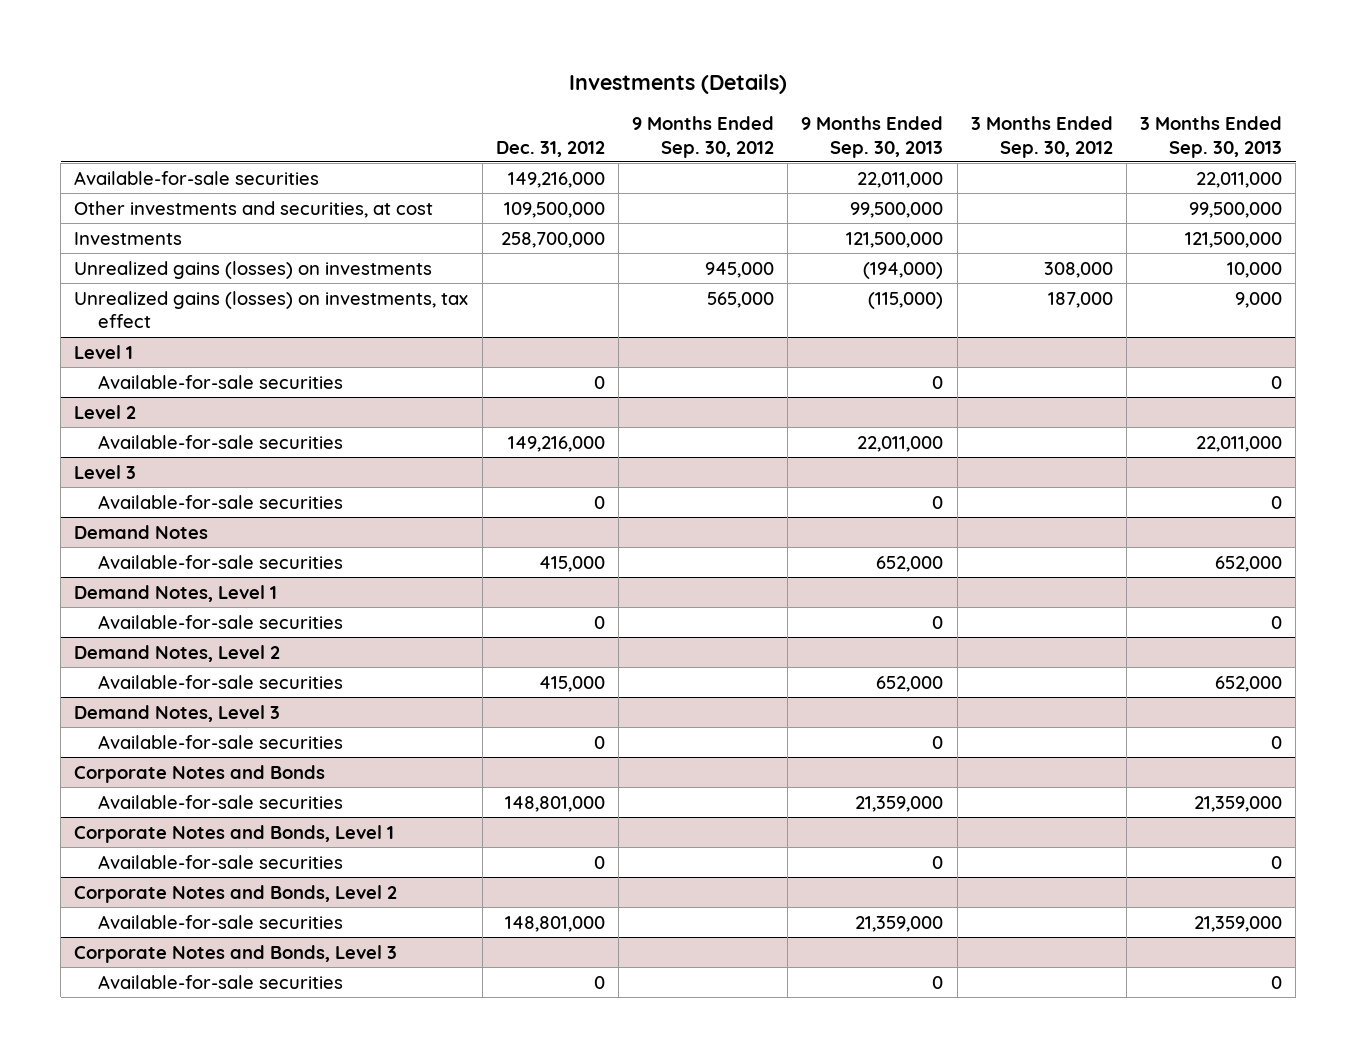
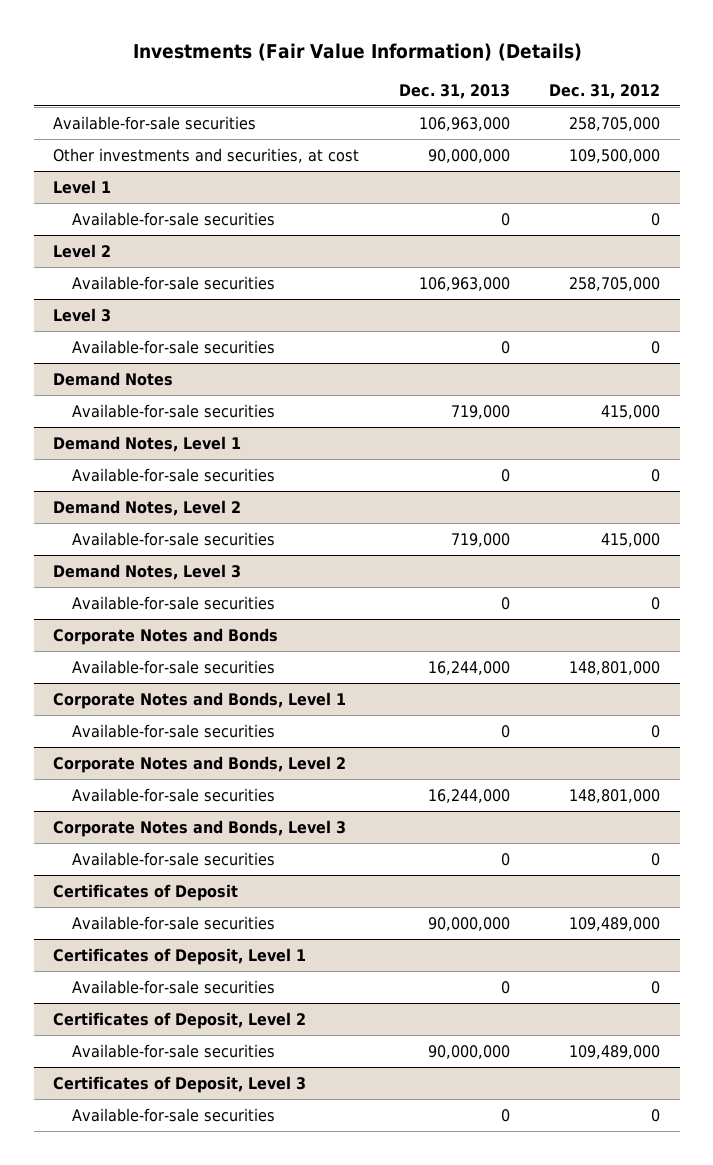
[569,73,788,94] Investments (Details) -> [132,43,582,62] Investments (Fair Value Information) (Details)
[632,115,775,158] 9 Months Ended Sep. 30, 2012 -> none
[801,115,944,158] 9 Months Ended Sep. 30, 2013 -> none
[970,115,1113,158] 3 Months Ended Sep. 30, 2012 -> none
[1139,115,1282,158] 3 Months Ended Sep. 30, 2013 -> none
none -> [398,83,510,99] Dec. 31, 2013
[507,171,605,188] 149,216,000 -> [569,116,661,131] 258,705,000
[74,231,183,245] Investments -> none
[74,260,433,279] Unrealized gains (losses) on investments -> none
[74,290,469,329] Unrealized gains (losses) on investments, tax effect -> none
[507,435,605,452] 149,216,000 -> [569,276,661,291] 258,705,000
none -> [53,883,239,901] Certificates of Deposit
none -> [72,915,276,930] Available-for-sale securities
none -> [53,947,307,965] Certificates of Deposit, Level 1
none -> [72,979,276,994] Available-for-sale securities
none -> [53,1011,307,1029] Certificates of Deposit, Level 2
none -> [72,1043,276,1058] Available-for-sale securities
none -> [53,1075,307,1093] Certificates of Deposit, Level 3
none -> [72,1107,276,1122] Available-for-sale securities

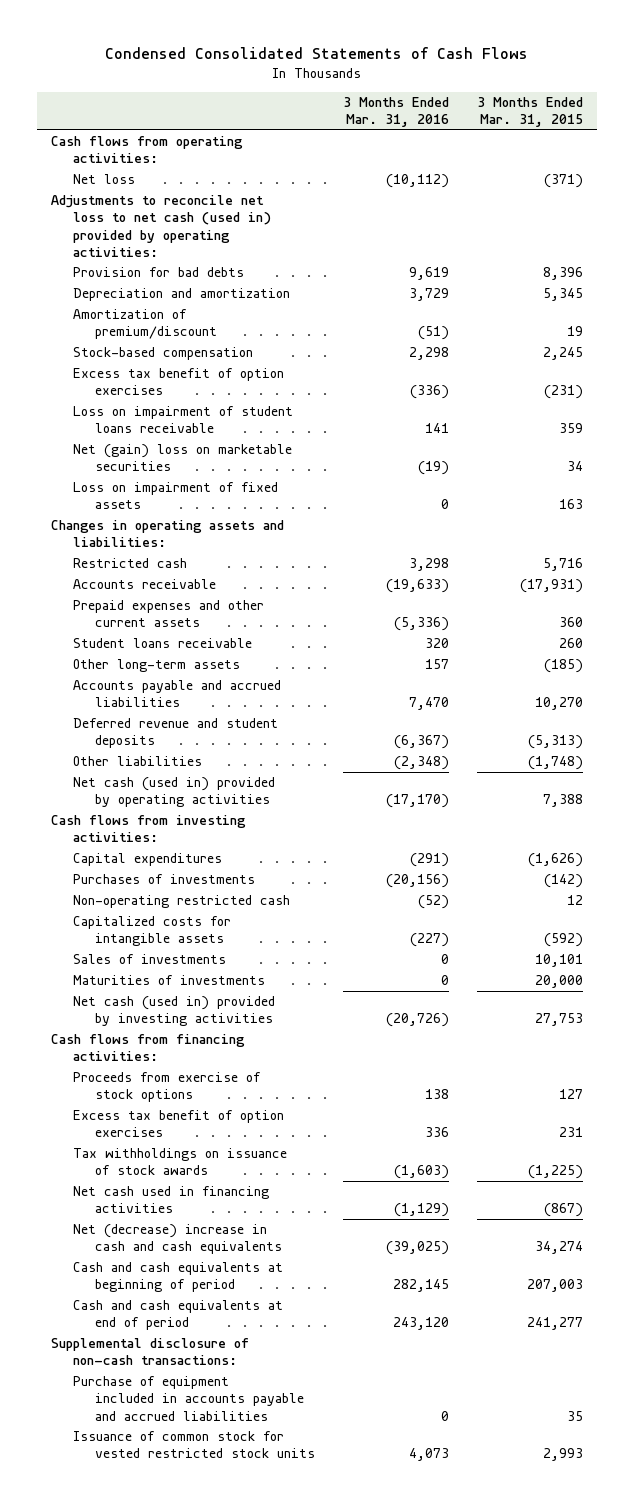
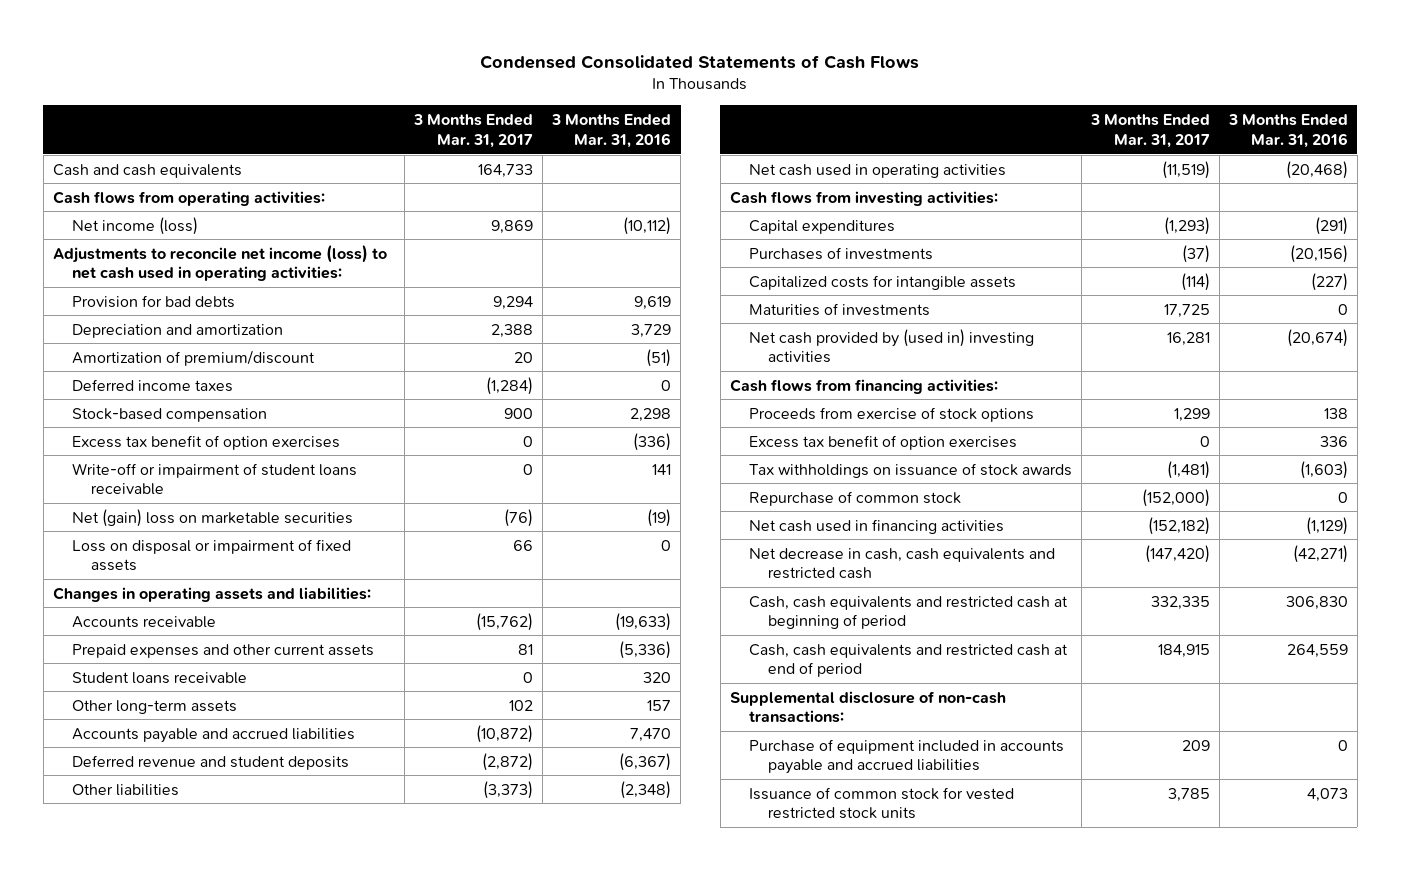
[476,97,583,128] 3 Months Ended Mar. 31, 2015 -> none
none -> [413,113,534,148] 3 Months Ended Mar. 31, 2017
none -> [52,163,242,178] Cash and cash equivalents
[72,174,135,185] Net loss -> [72,216,199,235] Net income (loss)
[51,195,271,257] Adjustments to reconcile net loss to net cash (used in) provided by operating activities: -> [52,244,387,282] Adjustments to reconcile net income (loss) to net cash used in operating activities:
none -> [72,378,234,392] Deferred income taxes
[72,406,293,434] Loss on impairment of student loans receivable -> [72,462,358,496] Write-off or impairment of student loans receivable
[72,482,278,510] Loss on impairment of fixed assets -> [72,538,352,572] Loss on disposal or impairment of fixed assets
[72,558,187,569] Restricted cash -> none
[72,777,275,808] Net cash (used in) provided by operating activities -> [748,163,1006,178] Net cash used in operating activities
[385,794,449,809] (17,170) -> [1285,160,1348,179] (20,468)
[72,895,290,909] Non-operating restricted cash -> none
[72,954,226,965] Sales of investments -> none
[72,996,275,1027] Net cash (used in) provided by investing activities -> [748,328,1034,364] Net cash provided by (used in) investing activities
[385,1013,449,1028] (20,726) -> [1286,328,1348,347] (20,674)
none -> [748,490,961,506] Repurchase of common stock
[72,1224,282,1255] Net (decrease) increase in cash and cash equivalents -> [748,547,1055,580] Net decrease in cash, cash equivalents and restricted cash
[385,1241,449,1256] (39,025) -> [1292,544,1348,563] (42,271)
[72,1262,283,1293] Cash and cash equivalents at beginning of period -> [748,595,1068,630] Cash, cash equivalents and restricted cash at beginning of period
[392,1279,449,1293] 282,145 -> [1285,595,1348,610] 306,830
[72,1300,283,1331] Cash and cash equivalents at end of period -> [748,643,1068,678] Cash, cash equivalents and restricted cash at end of period
[392,1317,449,1331] 243,120 -> [1286,643,1348,658] 264,559

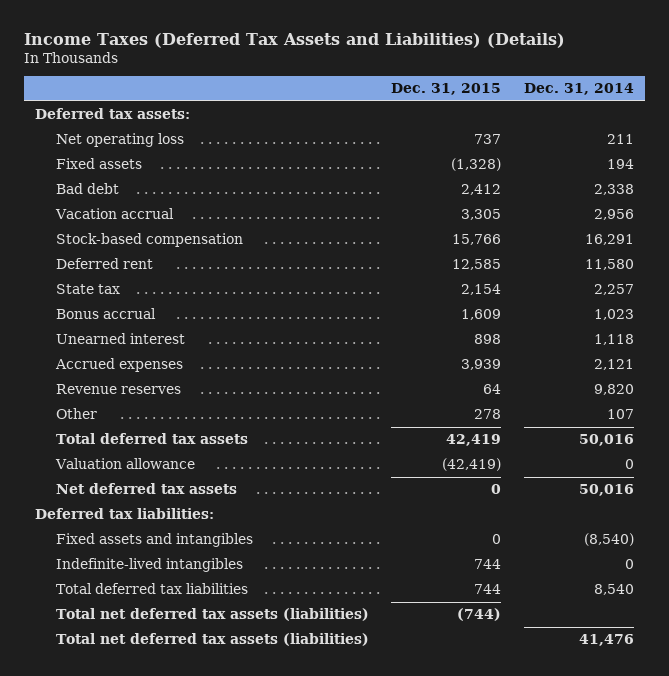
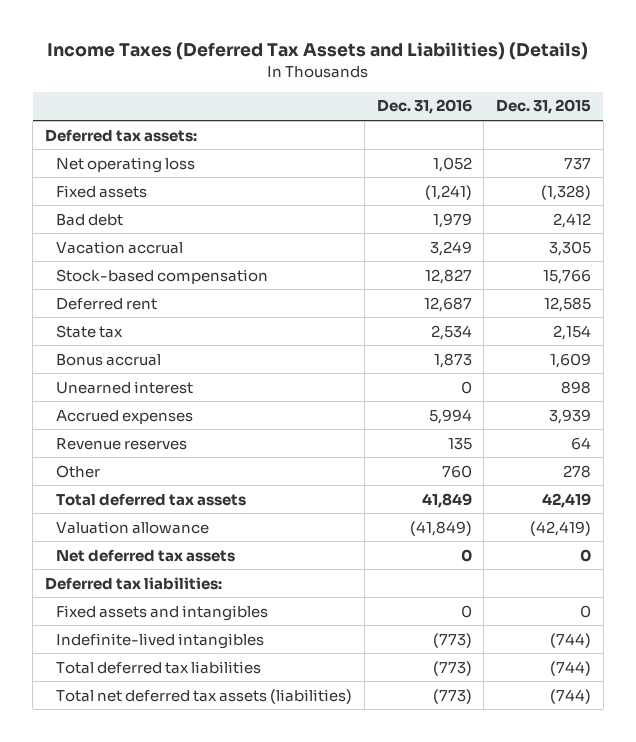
[523,83,634,96] Dec. 31, 2014 -> none
none -> [376,99,472,115] Dec. 31, 2016
[474,559,502,570] 744 -> [549,632,591,648] (744)
[474,584,502,595] 744 -> [549,660,591,676] (744)
[55,633,369,647] Total net deferred tax assets (liabilities) -> none

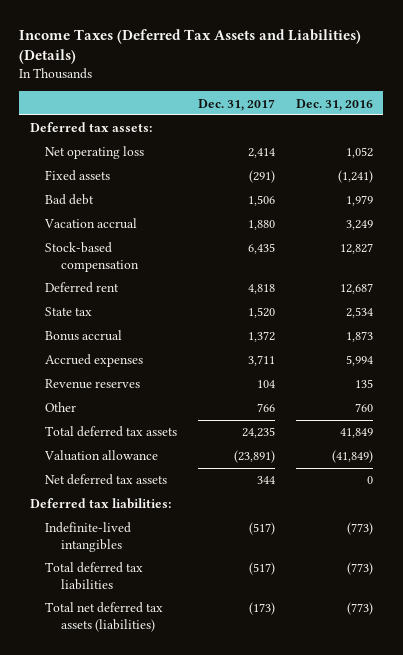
[495,99,591,115] Dec. 31, 2015 -> none
none -> [198,98,276,111] Dec. 31, 2017
[56,380,194,394] Unearned interest -> none
[56,604,269,621] Fixed assets and intangibles -> none

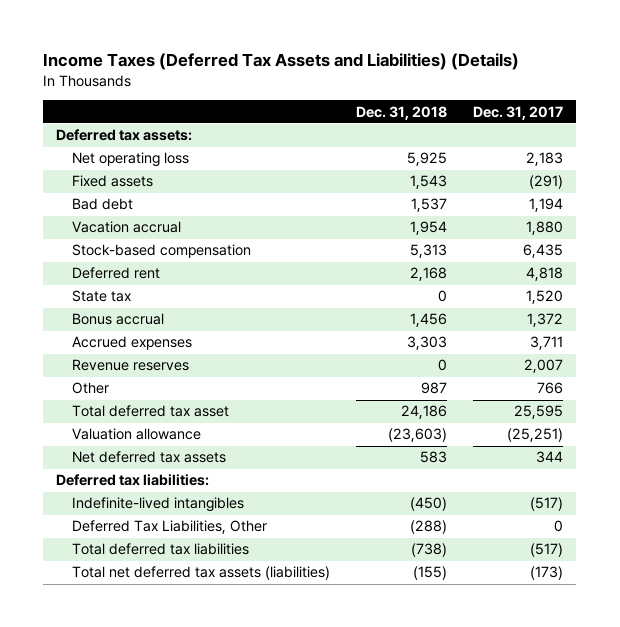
[296,98,374,111] Dec. 31, 2016 -> none
none -> [356,105,448,120] Dec. 31, 2018
[248,148,276,159] 2,414 -> [526,152,564,167] 2,183
[248,195,276,207] 1,506 -> [529,198,564,213] 1,194
[257,380,276,389] 104 -> [524,359,564,374] 2,007
[45,426,178,438] Total deferred tax assets -> [72,405,230,418] Total deferred tax asset
[242,427,276,439] 24,235 -> [514,405,564,420] 25,595
[234,450,276,464] (23,891) -> [507,428,564,443] (25,251)
none -> [72,520,268,535] Deferred Tax Liabilities, Other

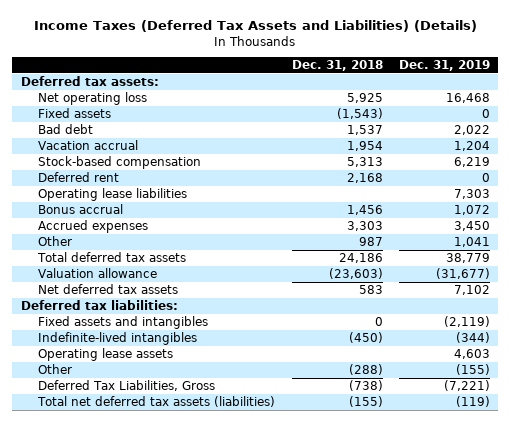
[473,105,564,120] Dec. 31, 2017 -> none
none -> [398,60,490,72] Dec. 31, 2019
[410,175,448,190] 1,543 -> [336,108,383,120] (1,543)
[72,290,132,303] State tax -> none
none -> [38,188,188,202] Operating lease liabilities
[72,359,190,372] Revenue reserves -> none
[72,405,230,418] Total deferred tax asset -> [37,252,187,263] Total deferred tax assets
none -> [38,316,209,330] Fixed assets and intangibles
none -> [38,348,174,362] Operating lease assets
[72,520,268,535] Deferred Tax Liabilities, Other -> [38,364,73,375] Other
[72,543,250,556] Total deferred tax liabilities -> [38,380,216,392] Deferred Tax Liabilities, Gross

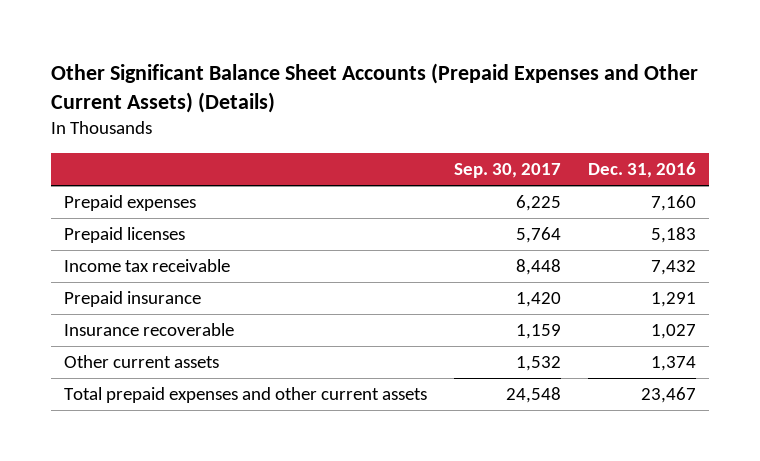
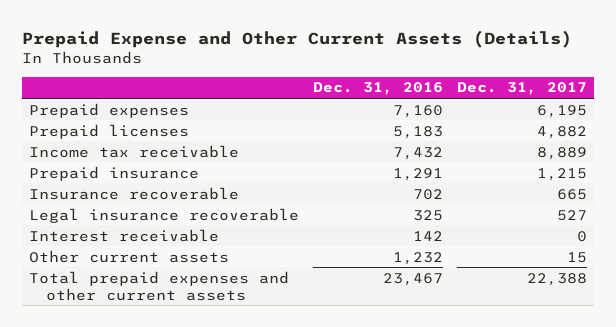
[50,62,698,114] Other Significant Balance Sheet Accounts (Prepaid Expenses and Other Current Assets) (Details) -> [21,29,572,48] Prepaid Expense and Other Current Assets (Details)
[454,163,562,179] Sep. 30, 2017 -> none
none -> [457,82,588,96] Dec. 31, 2017
[650,324,696,340] 1,027 -> [412,188,443,200] 702
none -> [28,207,299,223] Legal insurance recoverable
none -> [28,228,219,242] Interest receivable
[650,356,696,372] 1,374 -> [392,251,443,265] 1,232

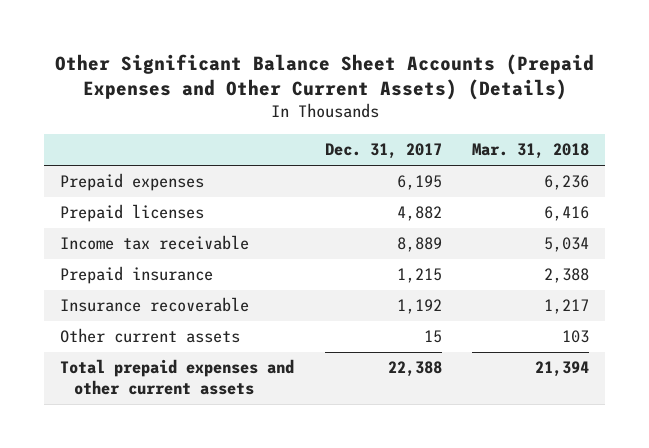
[21,29,572,48] Prepaid Expense and Other Current Assets (Details) -> [54,53,594,101] Other Significant Balance Sheet Accounts (Prepaid Expenses and Other Current Assets) (Details)
[312,82,443,96] Dec. 31, 2016 -> none
none -> [472,143,590,160] Mar. 31, 2018
[28,207,299,223] Legal insurance recoverable -> none
[28,228,219,242] Interest receivable -> none
[557,188,588,200] 665 -> [396,299,442,315] 1,192

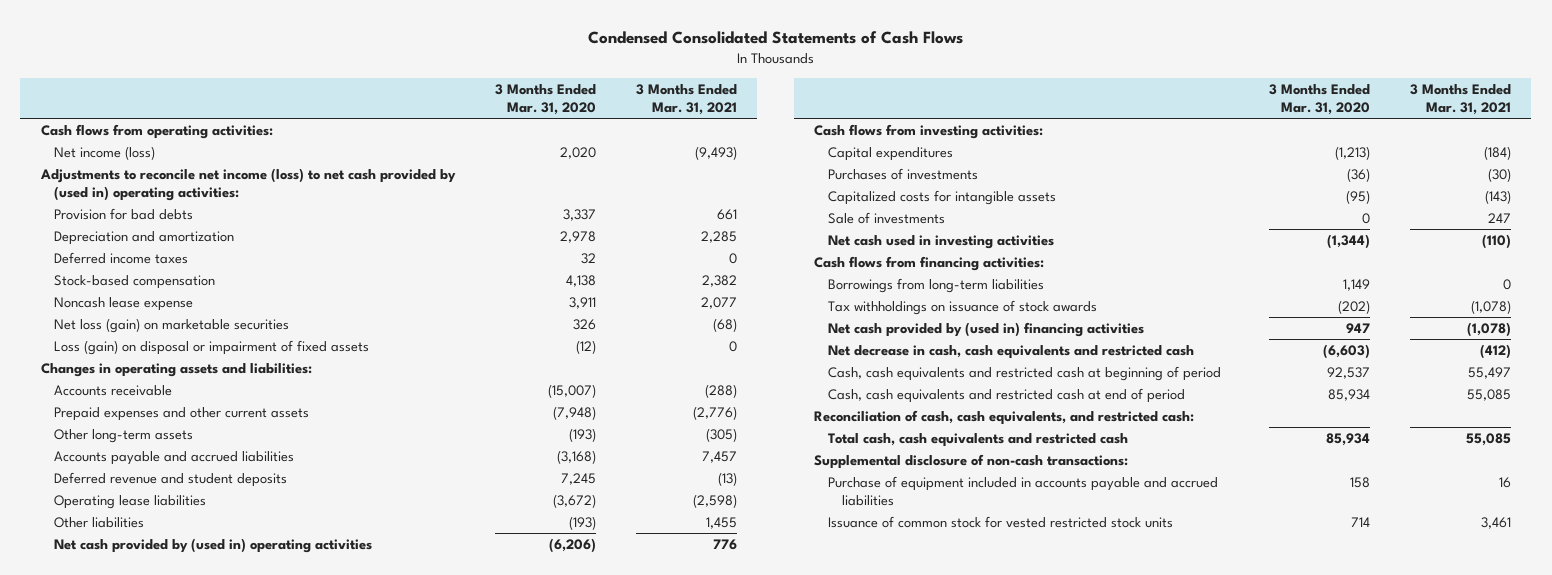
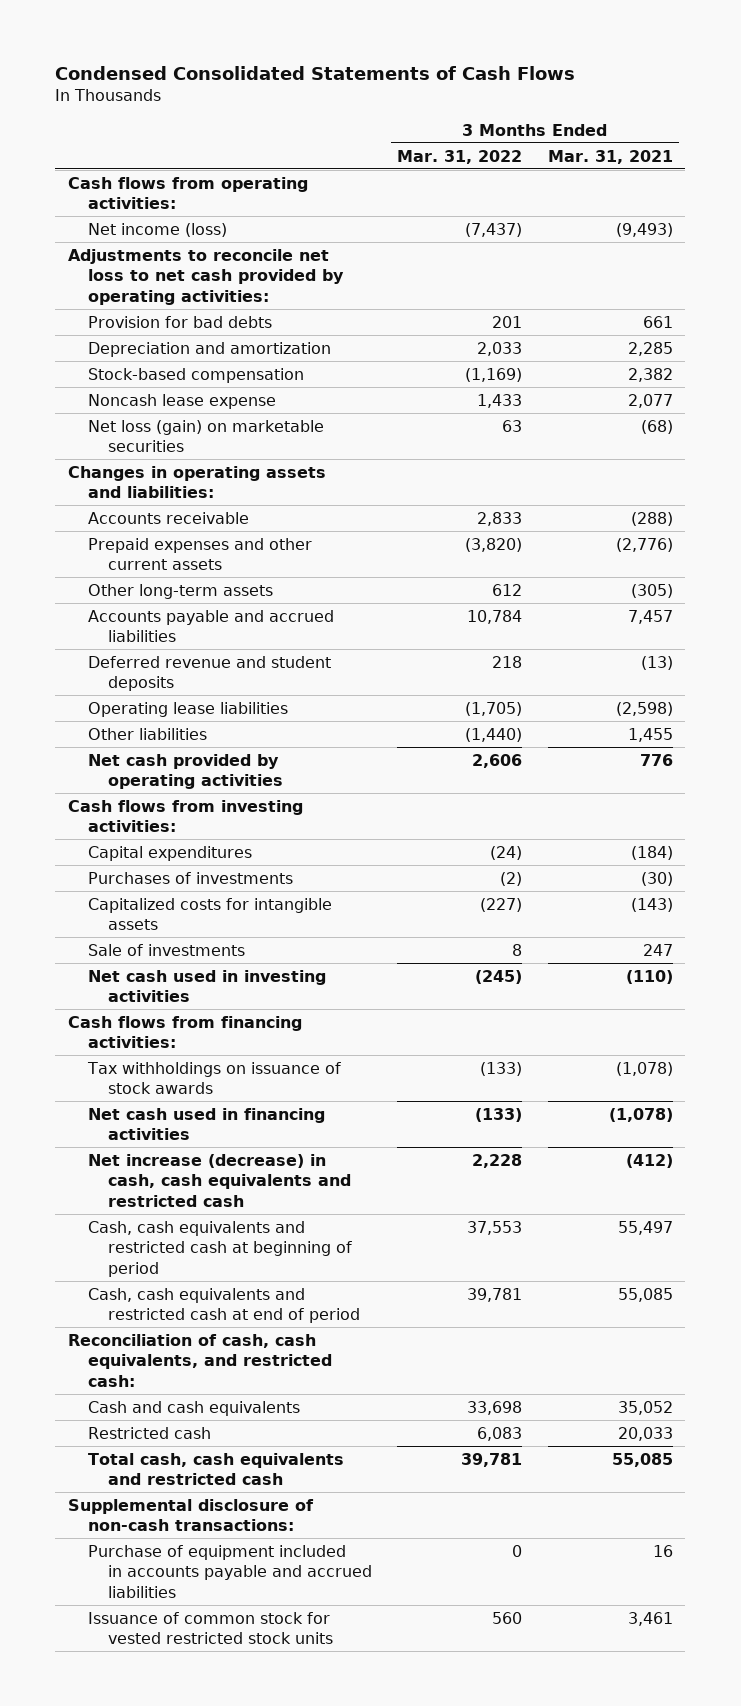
[494,83,596,115] 3 Months Ended Mar. 31, 2020 -> none
none -> [397,149,523,164] Mar. 31, 2022
[39,168,456,202] Adjustments to reconcile net income (loss) to net cash provided by (used in) operating activities: -> [67,248,344,305] Adjustments to reconcile net loss to net cash provided by operating activities:
[54,252,189,265] Deferred income taxes -> none
[54,340,370,356] Loss (gain) on disposal or impairment of fixed assets -> none
[54,538,373,554] Net cash provided by (used in) operating activities -> [87,753,283,790] Net cash provided by operating activities
[828,278,1045,294] Borrowings from long-term liabilities -> none
[828,322,1145,338] Net cash provided by (used in) financing activities -> [87,1107,325,1141] Net cash used in financing activities
[828,345,1195,360] Net decrease in cash, cash equivalents and restricted cash -> [87,1153,351,1207] Net increase (decrease) in cash, cash equivalents and restricted cash
none -> [87,1400,300,1416] Cash and cash equivalents
none -> [87,1426,211,1439] Restricted cash

